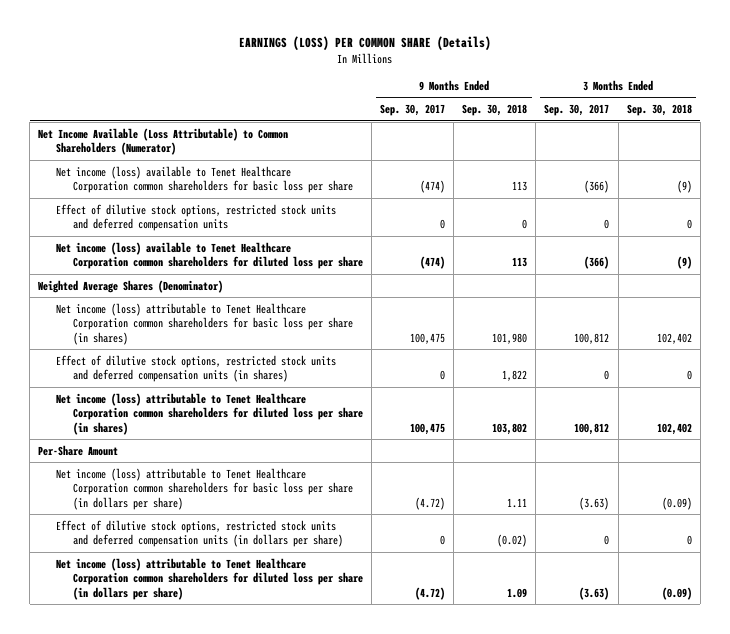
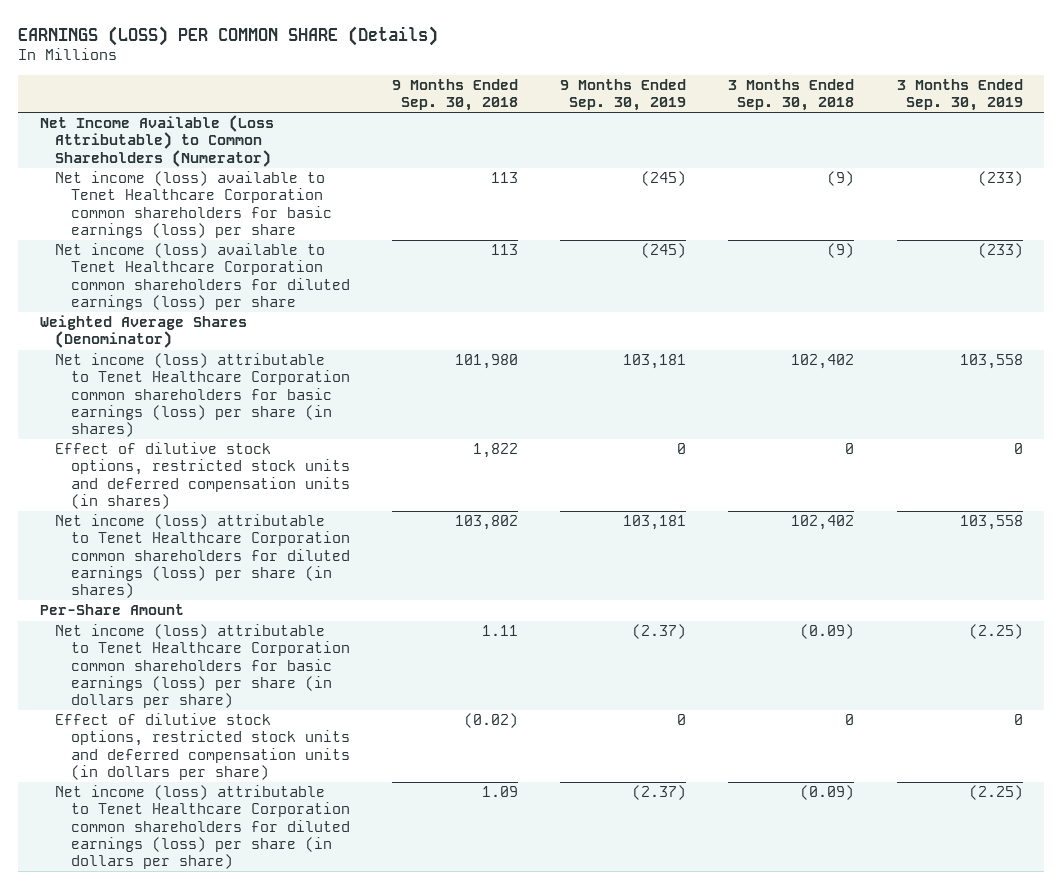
[380,104,446,117] Sep. 30, 2017 -> none
[544,104,610,117] Sep. 30, 2017 -> none
none -> [560,78,687,112] 9 Months Ended Sep. 30, 2019
none -> [896,78,1023,112] 3 Months Ended Sep. 30, 2019
[55,203,336,232] Effect of dilutive stock options, restricted stock units and deferred compensation units -> none
[55,165,354,194] Net income (loss) available to Tenet Healthcare Corporation common shareholders for basic loss per share -> [55,171,332,238] Net income (loss) available to Tenet Healthcare Corporation common shareholders for basic earnings (loss) per share
[55,241,364,270] Net income (loss) available to Tenet Healthcare Corporation common shareholders for diluted loss per share -> [55,243,350,310] Net income (loss) available to Tenet Healthcare Corporation common shareholders for diluted earnings (loss) per share
[55,302,354,345] Net income (loss) attributable to Tenet Healthcare Corporation common shareholders for basic loss per share (in shares) -> [55,353,350,437] Net income (loss) attributable to Tenet Healthcare Corporation common shareholders for basic earnings (loss) per share (in shares)
[55,392,364,435] Net income (loss) attributable to Tenet Healthcare Corporation common shareholders for diluted loss per share (in shares) -> [55,514,350,598] Net income (loss) attributable to Tenet Healthcare Corporation common shareholders for diluted earnings (loss) per share (in shares)
[55,467,354,510] Net income (loss) attributable to Tenet Healthcare Corporation common shareholders for basic loss per share (in dollars per share) -> [55,624,350,708] Net income (loss) attributable to Tenet Healthcare Corporation common shareholders for basic earnings (loss) per share (in dollars per share)
[55,557,364,600] Net income (loss) attributable to Tenet Healthcare Corporation common shareholders for diluted loss per share (in dollars per share) -> [55,785,350,869] Net income (loss) attributable to Tenet Healthcare Corporation common shareholders for diluted earnings (loss) per share (in dollars per share)

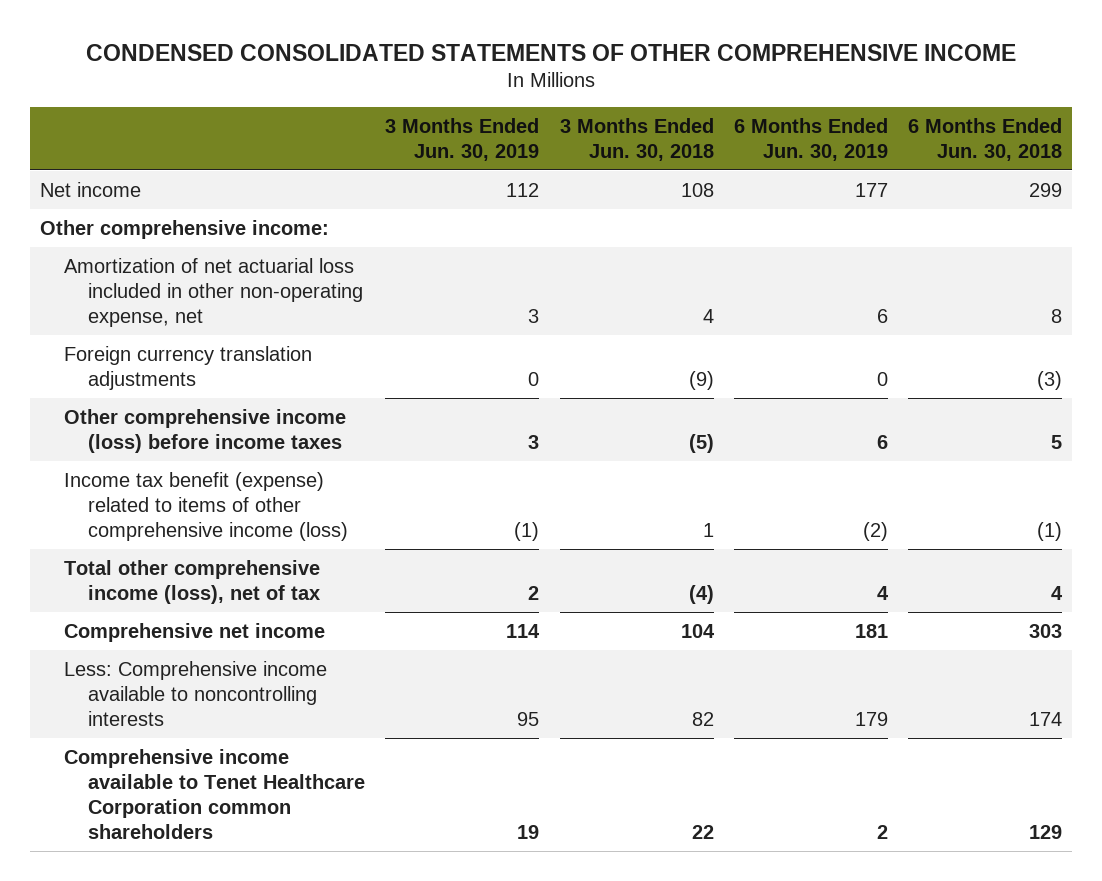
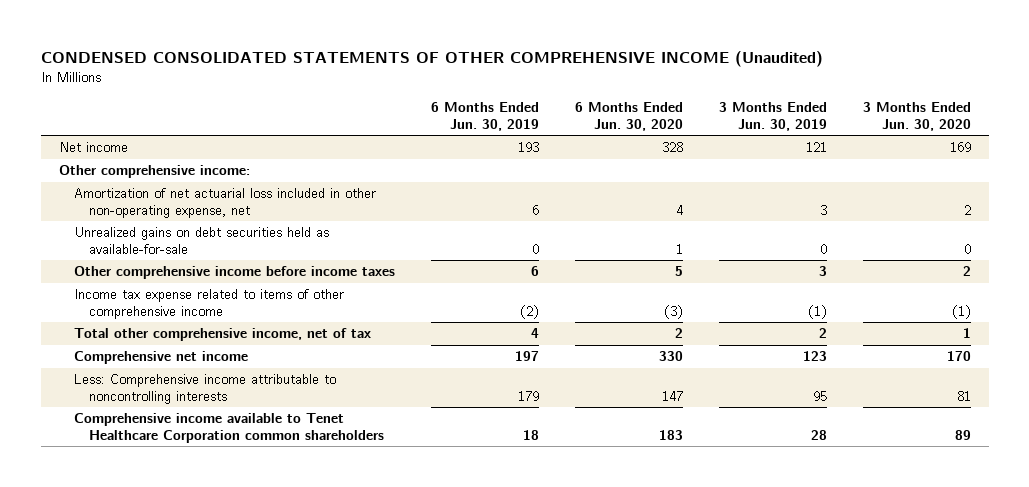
[86,43,1017,61] CONDENSED CONSOLIDATED STATEMENTS OF OTHER COMPREHENSIVE INCOME -> [40,50,823,67] CONDENSED CONSOLIDATED STATEMENTS OF OTHER COMPREHENSIVE INCOME (Unaudited)
[559,117,714,161] 3 Months Ended Jun. 30, 2018 -> none
[908,117,1063,161] 6 Months Ended Jun. 30, 2018 -> none
none -> [574,101,683,131] 6 Months Ended Jun. 30, 2020
none -> [862,101,971,131] 3 Months Ended Jun. 30, 2020
[506,182,540,197] 112 -> [805,142,827,153] 121
[854,182,888,197] 177 -> [517,142,539,153] 193
[63,345,312,390] Foreign currency translation adjustments -> none
none -> [74,227,330,255] Unrealized gains on debt securities held as available-for-sale
[63,408,346,453] Other comprehensive income (loss) before income taxes -> [74,266,396,280] Other comprehensive income before income taxes
[63,471,348,541] Income tax benefit (expense) related to items of other comprehensive income (loss) -> [74,289,345,320] Income tax expense related to items of other comprehensive income
[63,559,320,604] Total other comprehensive income (loss), net of tax -> [74,328,372,342] Total other comprehensive income, net of tax
[506,623,541,638] 114 -> [802,351,827,362] 123
[854,623,888,638] 181 -> [514,351,539,362] 197
[63,660,327,726] Less: Comprehensive income available to noncontrolling interests -> [74,374,337,405] Less: Comprehensive income attributable to noncontrolling interests
[517,824,540,839] 19 -> [810,430,827,441] 28
[876,824,888,839] 2 -> [522,430,539,441] 18

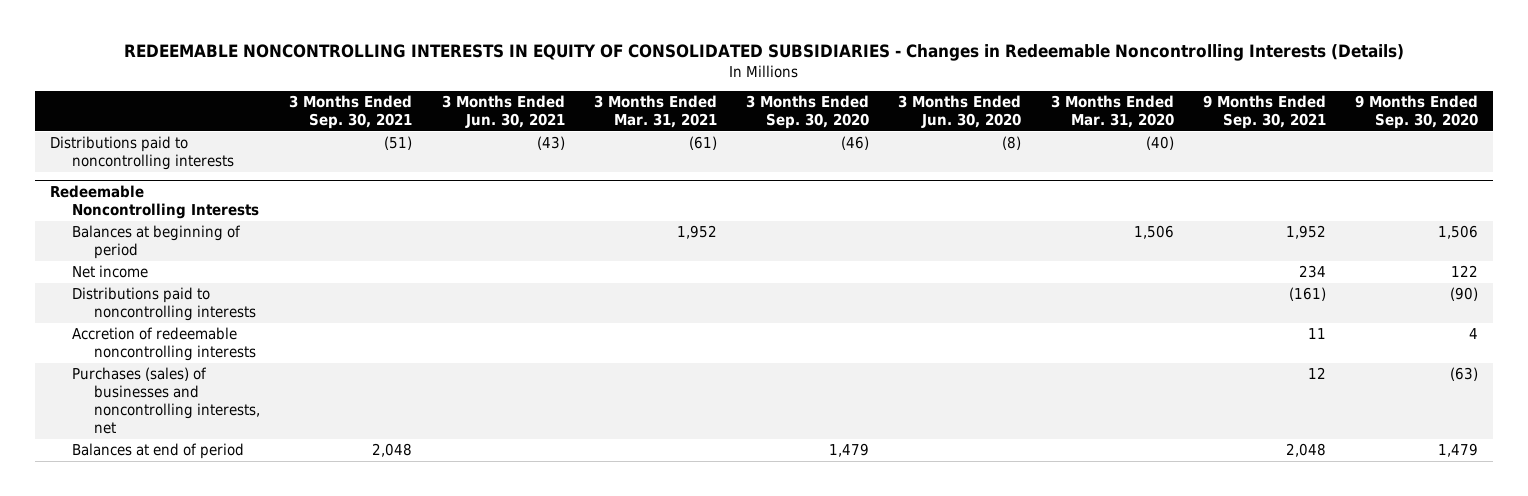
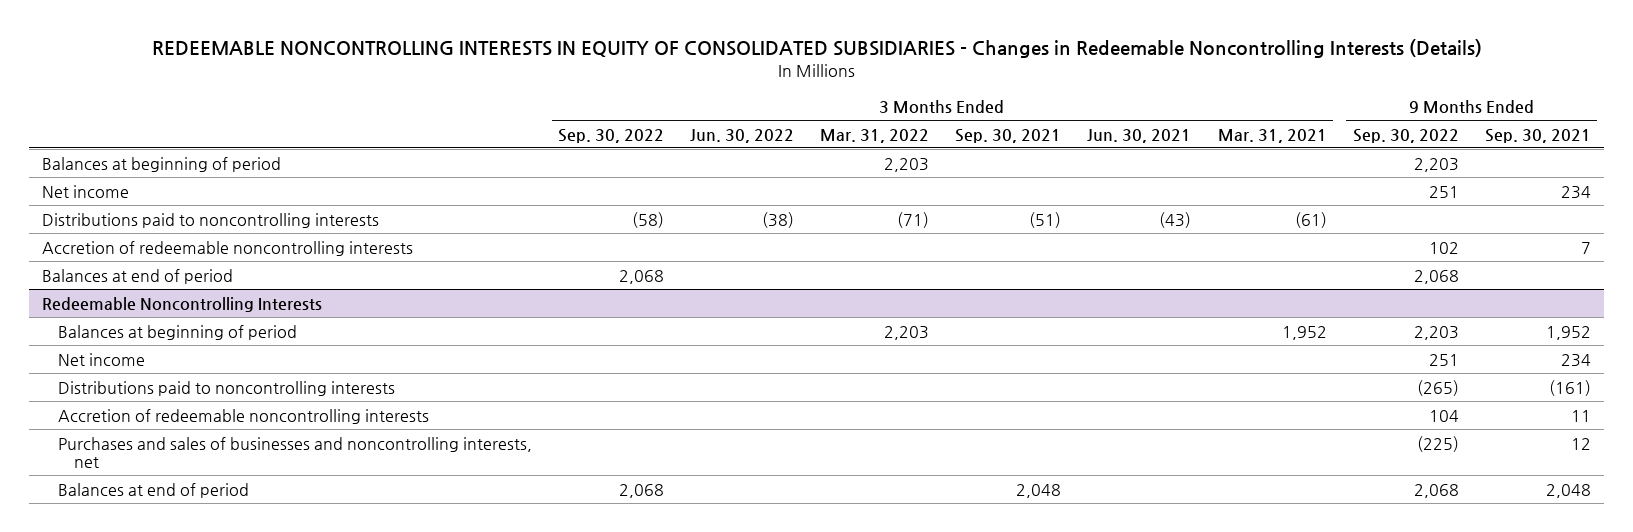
[746,94,870,129] 3 Months Ended Sep. 30, 2020 -> none
[898,94,1022,128] 3 Months Ended Jun. 30, 2020 -> none
[1050,94,1174,128] 3 Months Ended Mar. 31, 2020 -> none
[1355,94,1479,129] 9 Months Ended Sep. 30, 2020 -> none
none -> [558,128,665,143] Sep. 30, 2022
none -> [690,128,795,143] Jun. 30, 2022
none -> [820,128,930,143] Mar. 31, 2022
none -> [1352,128,1459,143] Sep. 30, 2022
none -> [42,156,282,172] Balances at beginning of period
none -> [42,184,130,198] Net income
none -> [42,240,414,256] Accretion of redeemable noncontrolling interests
none -> [42,268,234,284] Balances at end of period
[71,367,261,435] Purchases (sales) of businesses and noncontrolling interests, net -> [58,436,533,469] Purchases and sales of businesses and noncontrolling interests, net

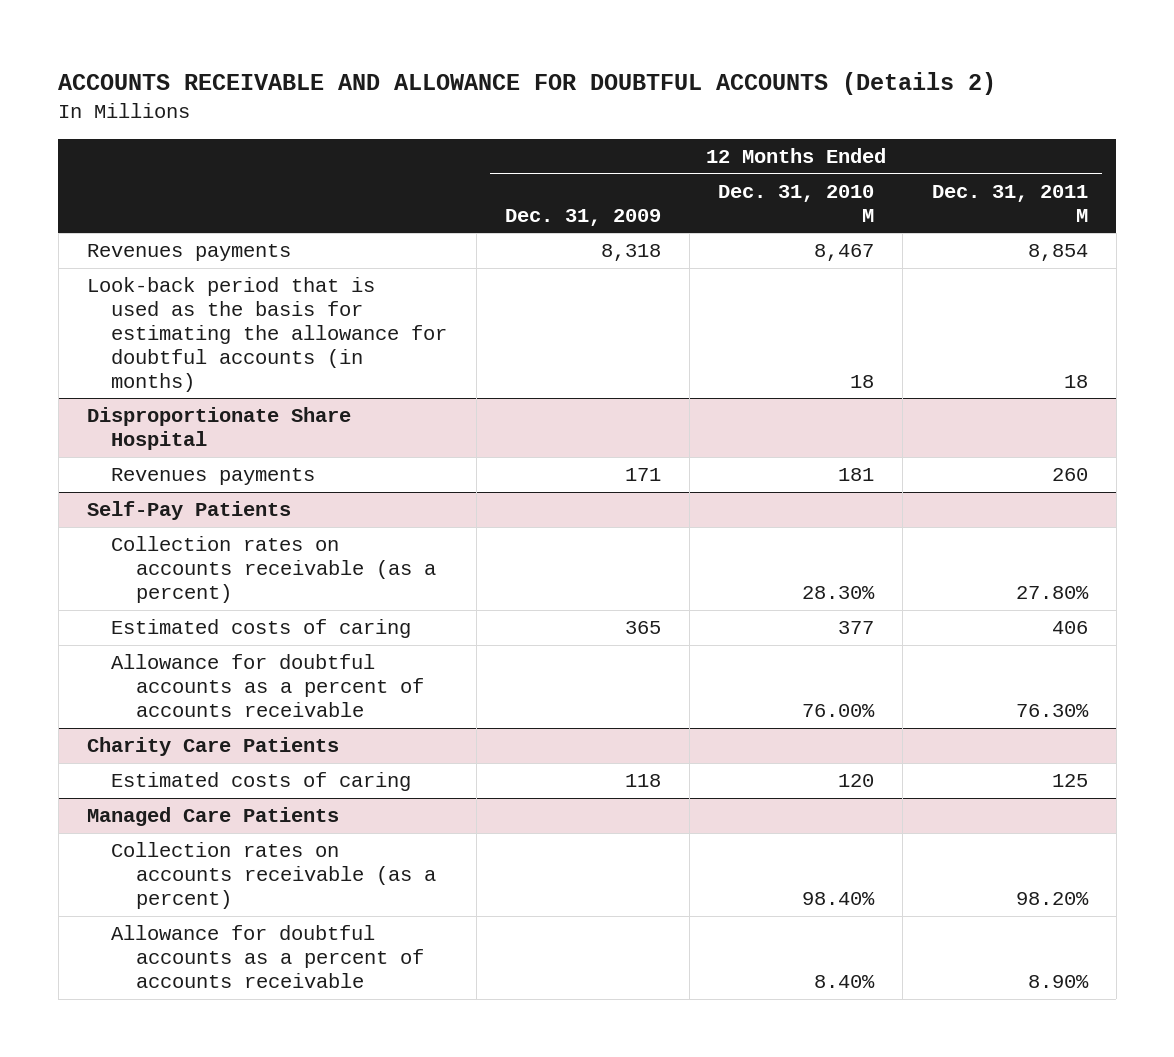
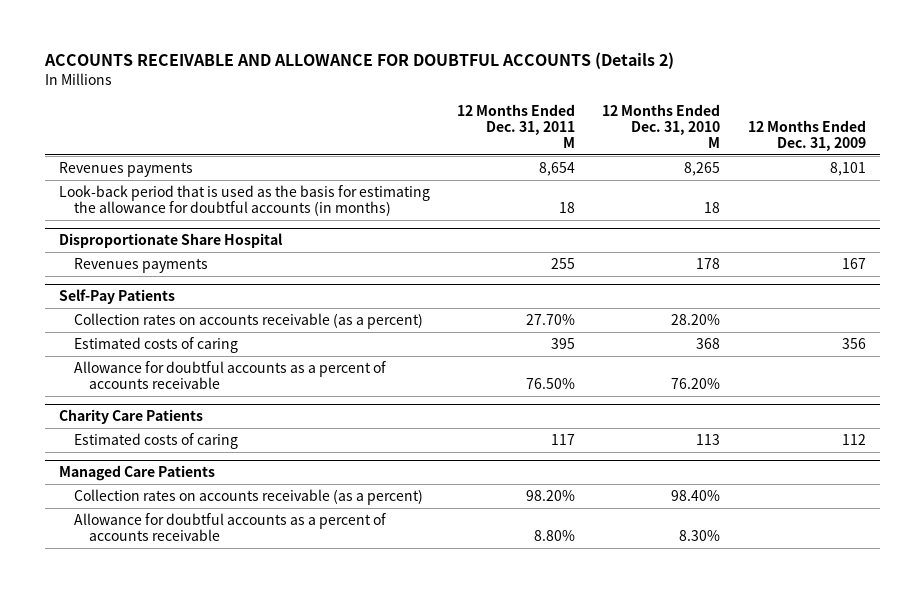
[600,244,661,262] 8,318 -> [829,161,866,176] 8,101
[814,244,875,262] 8,467 -> [684,161,721,176] 8,265
[1027,244,1088,262] 8,854 -> [539,161,576,176] 8,654
[624,468,661,482] 171 -> [841,257,866,269] 167
[838,468,875,482] 181 -> [696,257,721,269] 178
[1051,468,1088,482] 260 -> [551,257,576,269] 255
[802,586,876,600] 28.30% -> [671,313,721,325] 28.20%
[1015,586,1089,600] 27.80% -> [526,313,576,325] 27.70%
[624,621,661,635] 365 -> [841,337,866,349] 356
[838,621,875,635] 377 -> [696,337,721,349] 368
[1051,621,1088,635] 406 -> [551,337,576,349] 395
[802,704,876,718] 76.00% -> [671,377,721,389] 76.20%
[1015,704,1089,718] 76.30% -> [526,377,576,389] 76.50%
[624,774,661,788] 118 -> [841,433,866,445] 112
[838,774,875,788] 120 -> [696,433,721,445] 113
[1051,774,1088,788] 125 -> [551,433,576,445] 117
[814,975,876,989] 8.40% -> [679,529,721,541] 8.30%
[1027,975,1089,989] 8.90% -> [534,529,576,541] 8.80%

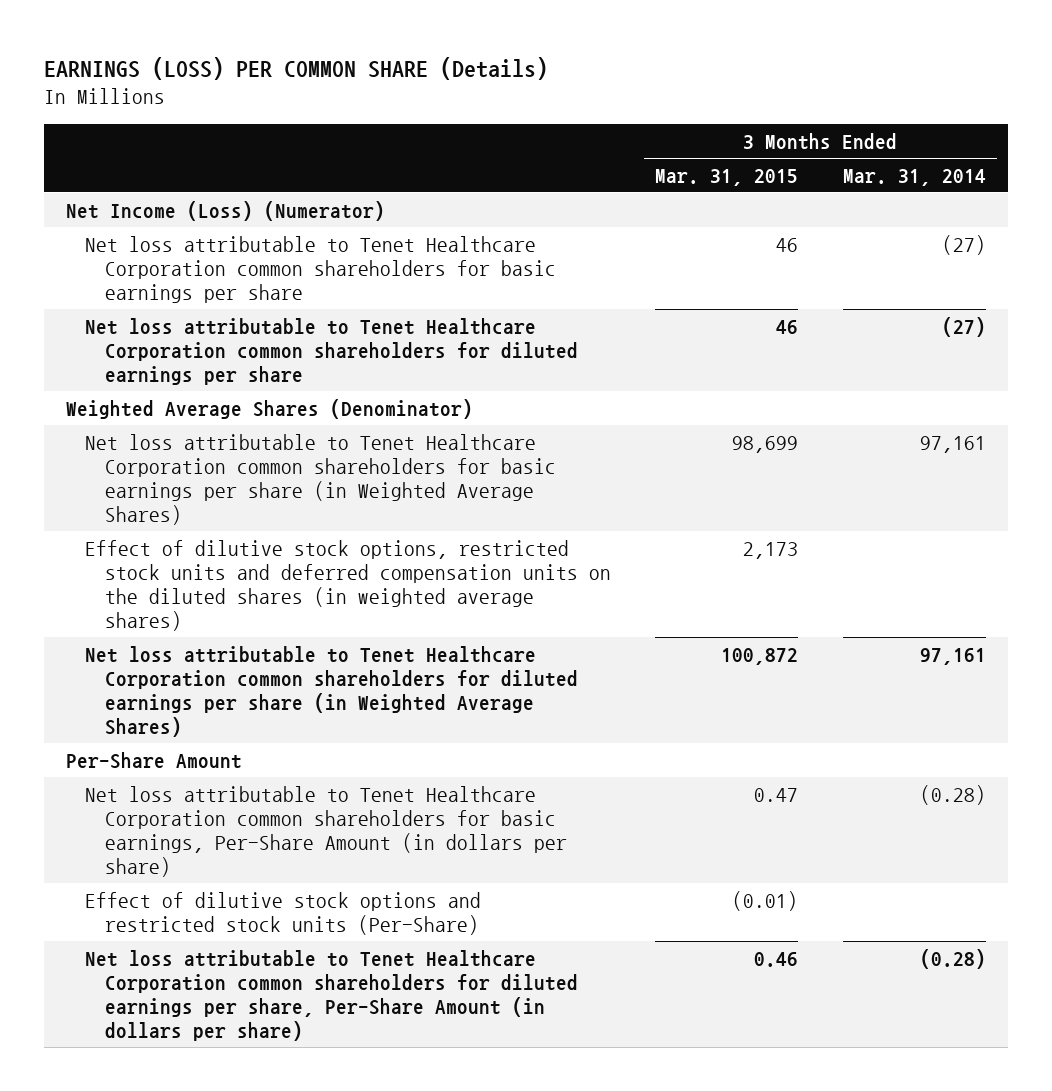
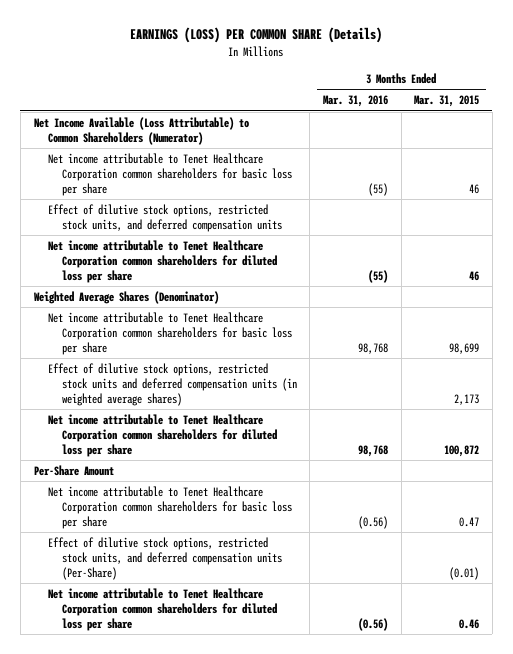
[842,168,986,186] Mar. 31, 2014 -> none
none -> [323,95,389,108] Mar. 31, 2016
[65,200,385,221] Net Income (Loss) (Numerator) -> [33,116,249,145] Net Income Available (Loss Attributable) to Common Shareholders (Numerator)
[85,235,556,303] Net loss attributable to Tenet Healthcare Corporation common shareholders for basic earnings per share -> [47,152,292,196] Net income attributable to Tenet Healthcare Corporation common shareholders for basic loss per share
none -> [47,203,282,232] Effect of dilutive stock options, restricted stock units, and deferred compensation units
[85,317,578,385] Net loss attributable to Tenet Healthcare Corporation common shareholders for diluted earnings per share -> [47,239,277,283] Net income attributable to Tenet Healthcare Corporation common shareholders for diluted loss per share
[85,433,556,525] Net loss attributable to Tenet Healthcare Corporation common shareholders for basic earnings per share (in Weighted Average Shares) -> [47,311,292,355] Net income attributable to Tenet Healthcare Corporation common shareholders for basic loss per share
[85,539,611,631] Effect of dilutive stock options, restricted stock units and deferred compensation units on the diluted shares (in weighted average shares) -> [47,362,297,406] Effect of dilutive stock options, restricted stock units and deferred compensation units (in weighted average shares)
[85,645,578,737] Net loss attributable to Tenet Healthcare Corporation common shareholders for diluted earnings per share (in Weighted Average Shares) -> [47,413,277,457] Net income attributable to Tenet Healthcare Corporation common shareholders for diluted loss per share
[85,785,567,877] Net loss attributable to Tenet Healthcare Corporation common shareholders for basic earnings, Per-Share Amount (in dollars per share) -> [47,485,292,529] Net income attributable to Tenet Healthcare Corporation common shareholders for basic loss per share
[85,891,482,935] Effect of dilutive stock options and restricted stock units (Per-Share) -> [47,536,282,580] Effect of dilutive stock options, restricted stock units, and deferred compensation units (Per-Share)
[85,949,578,1041] Net loss attributable to Tenet Healthcare Corporation common shareholders for diluted earnings per share, Per-Share Amount (in dollars per share) -> [47,587,277,631] Net income attributable to Tenet Healthcare Corporation common shareholders for diluted loss per share

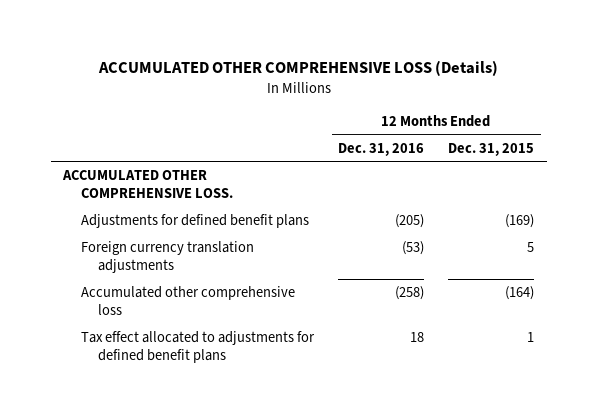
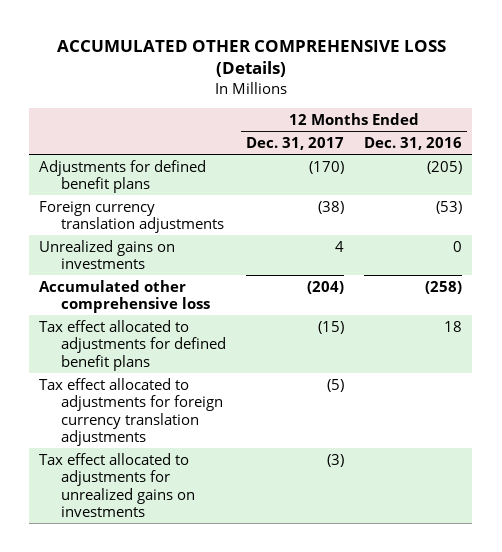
[448,142,535,156] Dec. 31, 2015 -> none
none -> [246,136,345,150] Dec. 31, 2017
[61,170,233,198] ACCUMULATED OTHER COMPREHENSIVE LOSS. -> none
none -> [39,239,176,270] Unrealized gains on investments
none -> [39,377,224,446] Tax effect allocated to adjustments for foreign currency translation adjustments
none -> [39,452,196,517] Tax effect allocated to adjustments for unrealized gains on investments

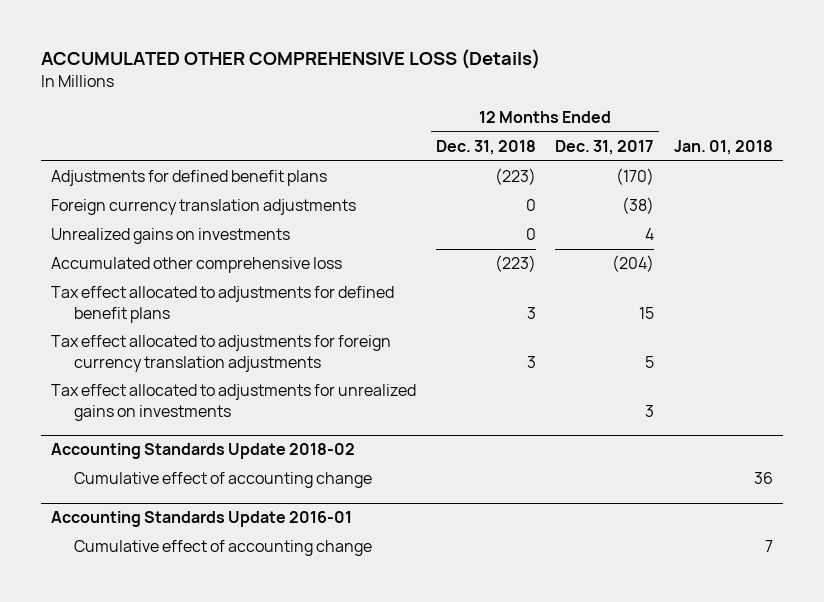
[364,136,463,150] Dec. 31, 2016 -> none
none -> [435,139,536,155] Dec. 31, 2018
none -> [674,139,774,155] Jan. 01, 2018
[318,320,345,334] (15) -> [639,306,655,319] 15
[327,378,345,392] (5) -> [645,355,655,368] 5
[327,453,345,467] (3) -> [645,404,655,417] 3
none -> [50,443,355,460] Accounting Standards Update 2018-02
none -> [73,472,372,489] Cumulative effect of accounting change
none -> [50,511,352,528] Accounting Standards Update 2016-01
none -> [73,540,372,557] Cumulative effect of accounting change

